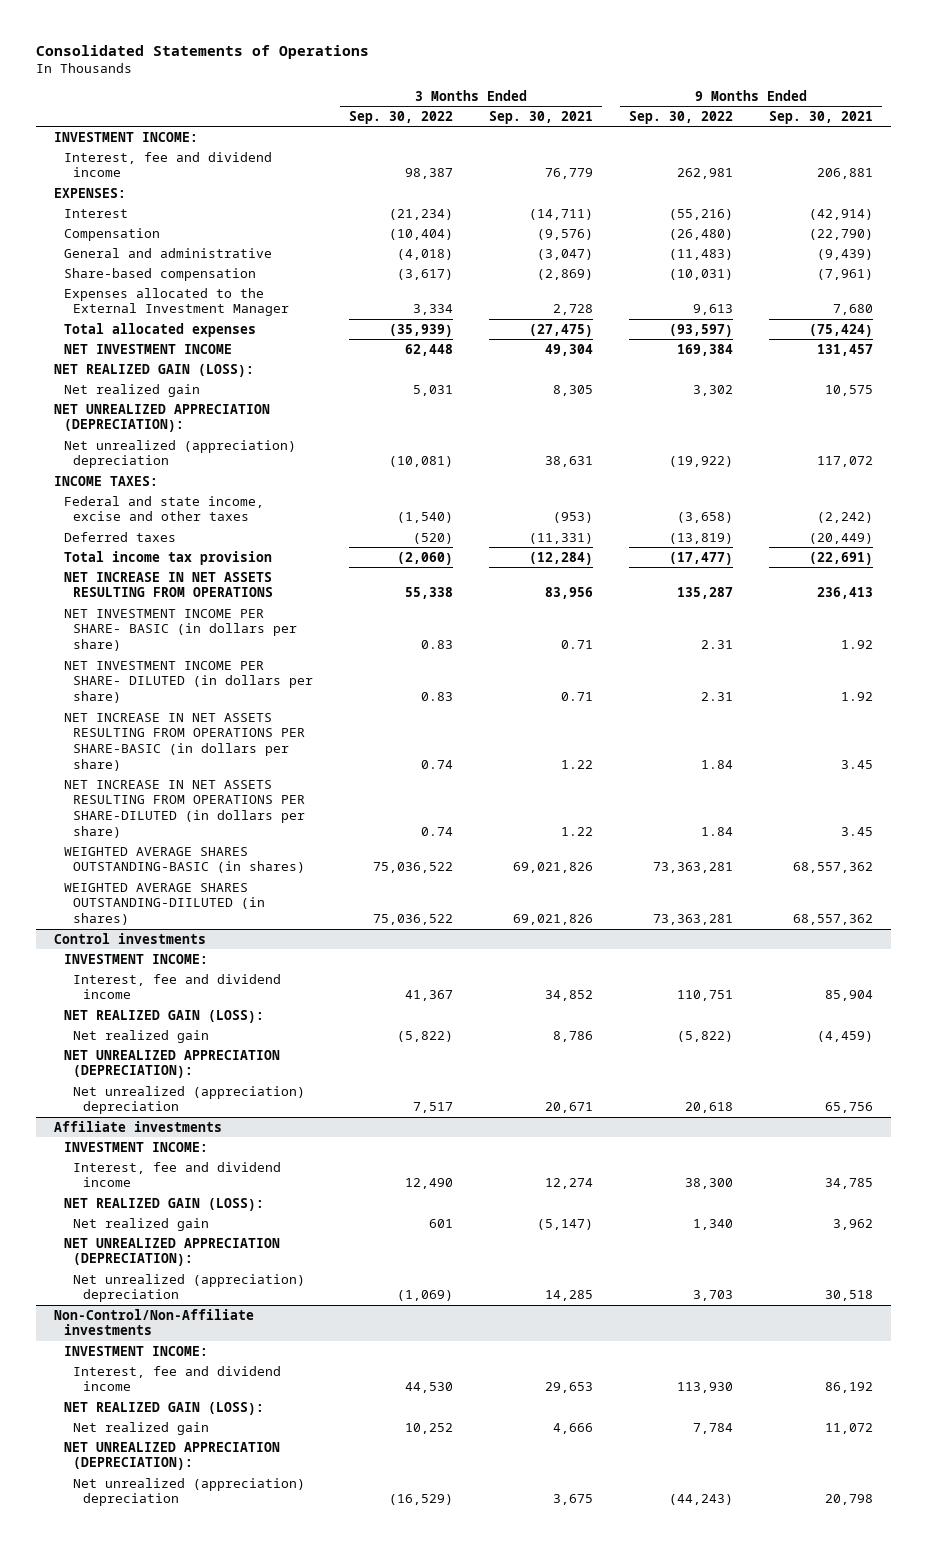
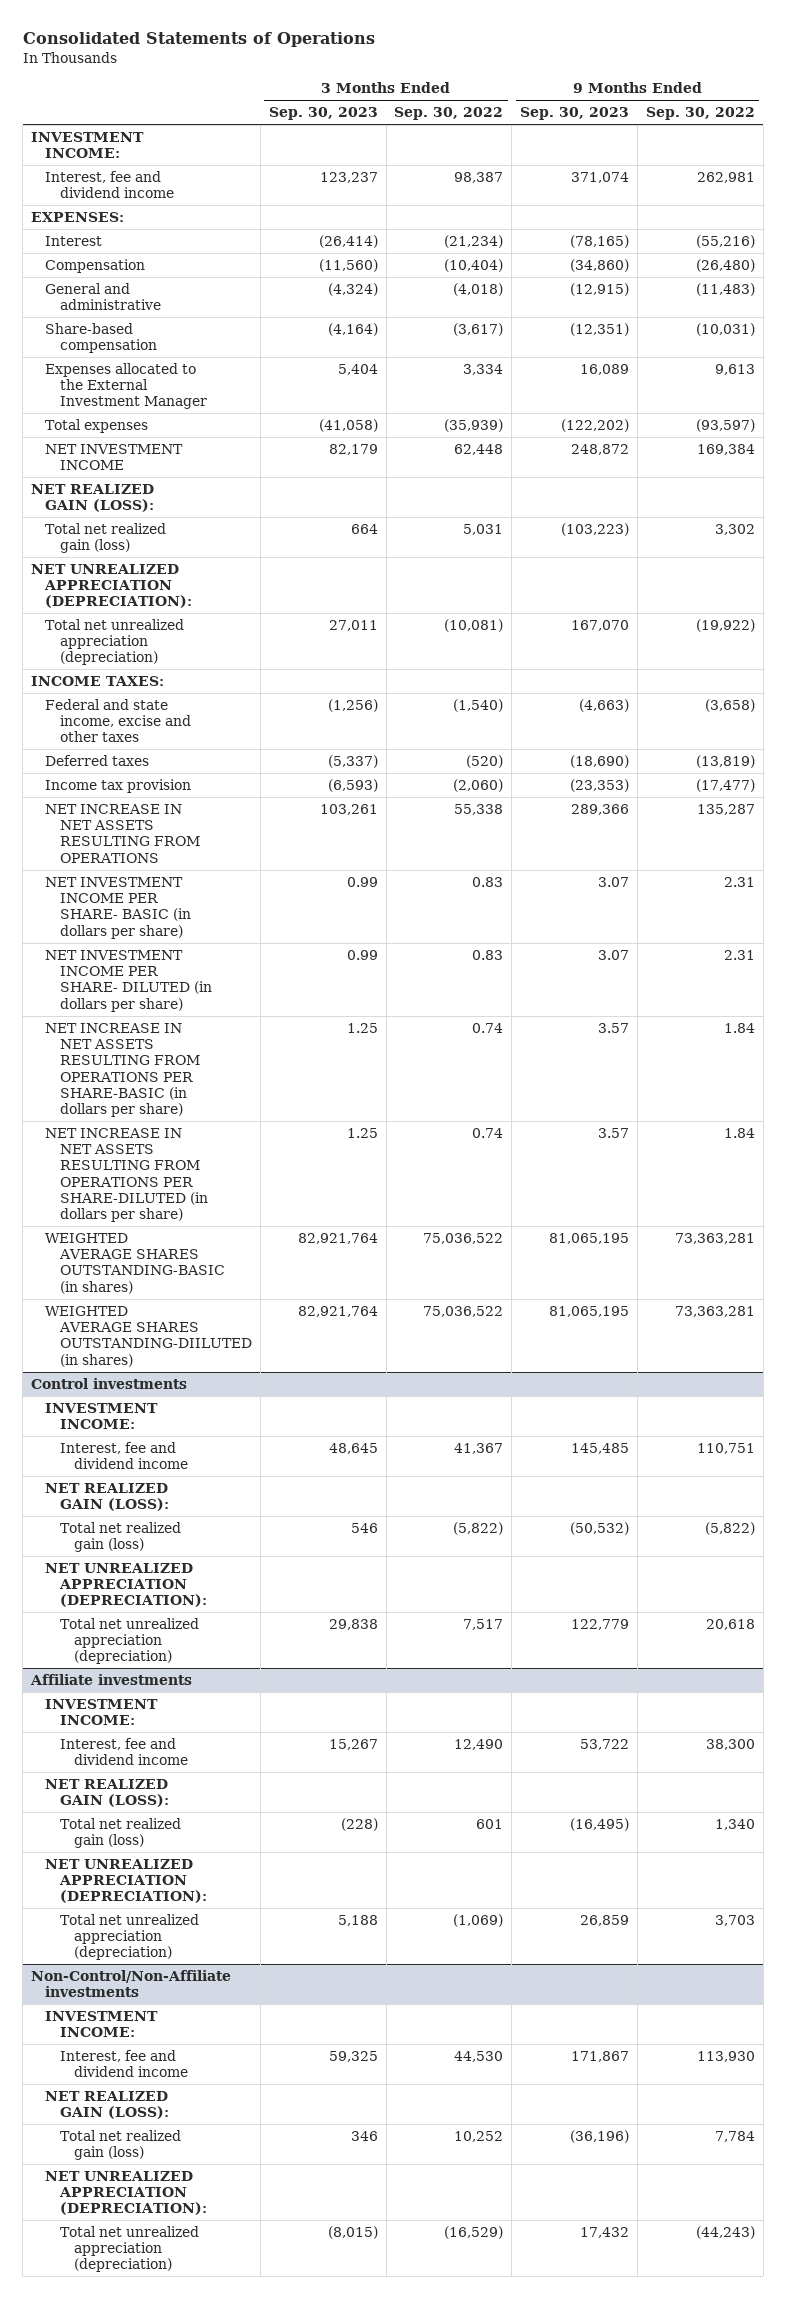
[489,110,594,124] Sep. 30, 2021 -> none
[769,110,874,124] Sep. 30, 2021 -> none
none -> [268,107,378,121] Sep. 30, 2023
none -> [520,107,630,121] Sep. 30, 2023
[63,322,256,337] Total allocated expenses -> [45,418,149,433] Total expenses
[63,383,200,397] Net realized gain -> [45,522,167,554] Total net realized gain (loss)
[63,439,296,469] Net unrealized (appreciation) depreciation -> [45,618,185,666] Total net unrealized appreciation (depreciation)
[63,550,272,565] Total income tax provision -> [45,778,192,793] Income tax provision
[73,1029,210,1043] Net realized gain -> [59,1521,181,1553] Total net realized gain (loss)
[73,1085,306,1115] Net unrealized (appreciation) depreciation -> [59,1617,199,1665] Total net unrealized appreciation (depreciation)
[73,1217,210,1231] Net realized gain -> [59,1817,181,1849] Total net realized gain (loss)
[73,1273,306,1303] Net unrealized (appreciation) depreciation -> [59,1913,199,1961] Total net unrealized appreciation (depreciation)
[73,1421,210,1435] Net realized gain -> [59,2129,181,2161] Total net realized gain (loss)
[73,1477,306,1507] Net unrealized (appreciation) depreciation -> [59,2225,199,2273] Total net unrealized appreciation (depreciation)

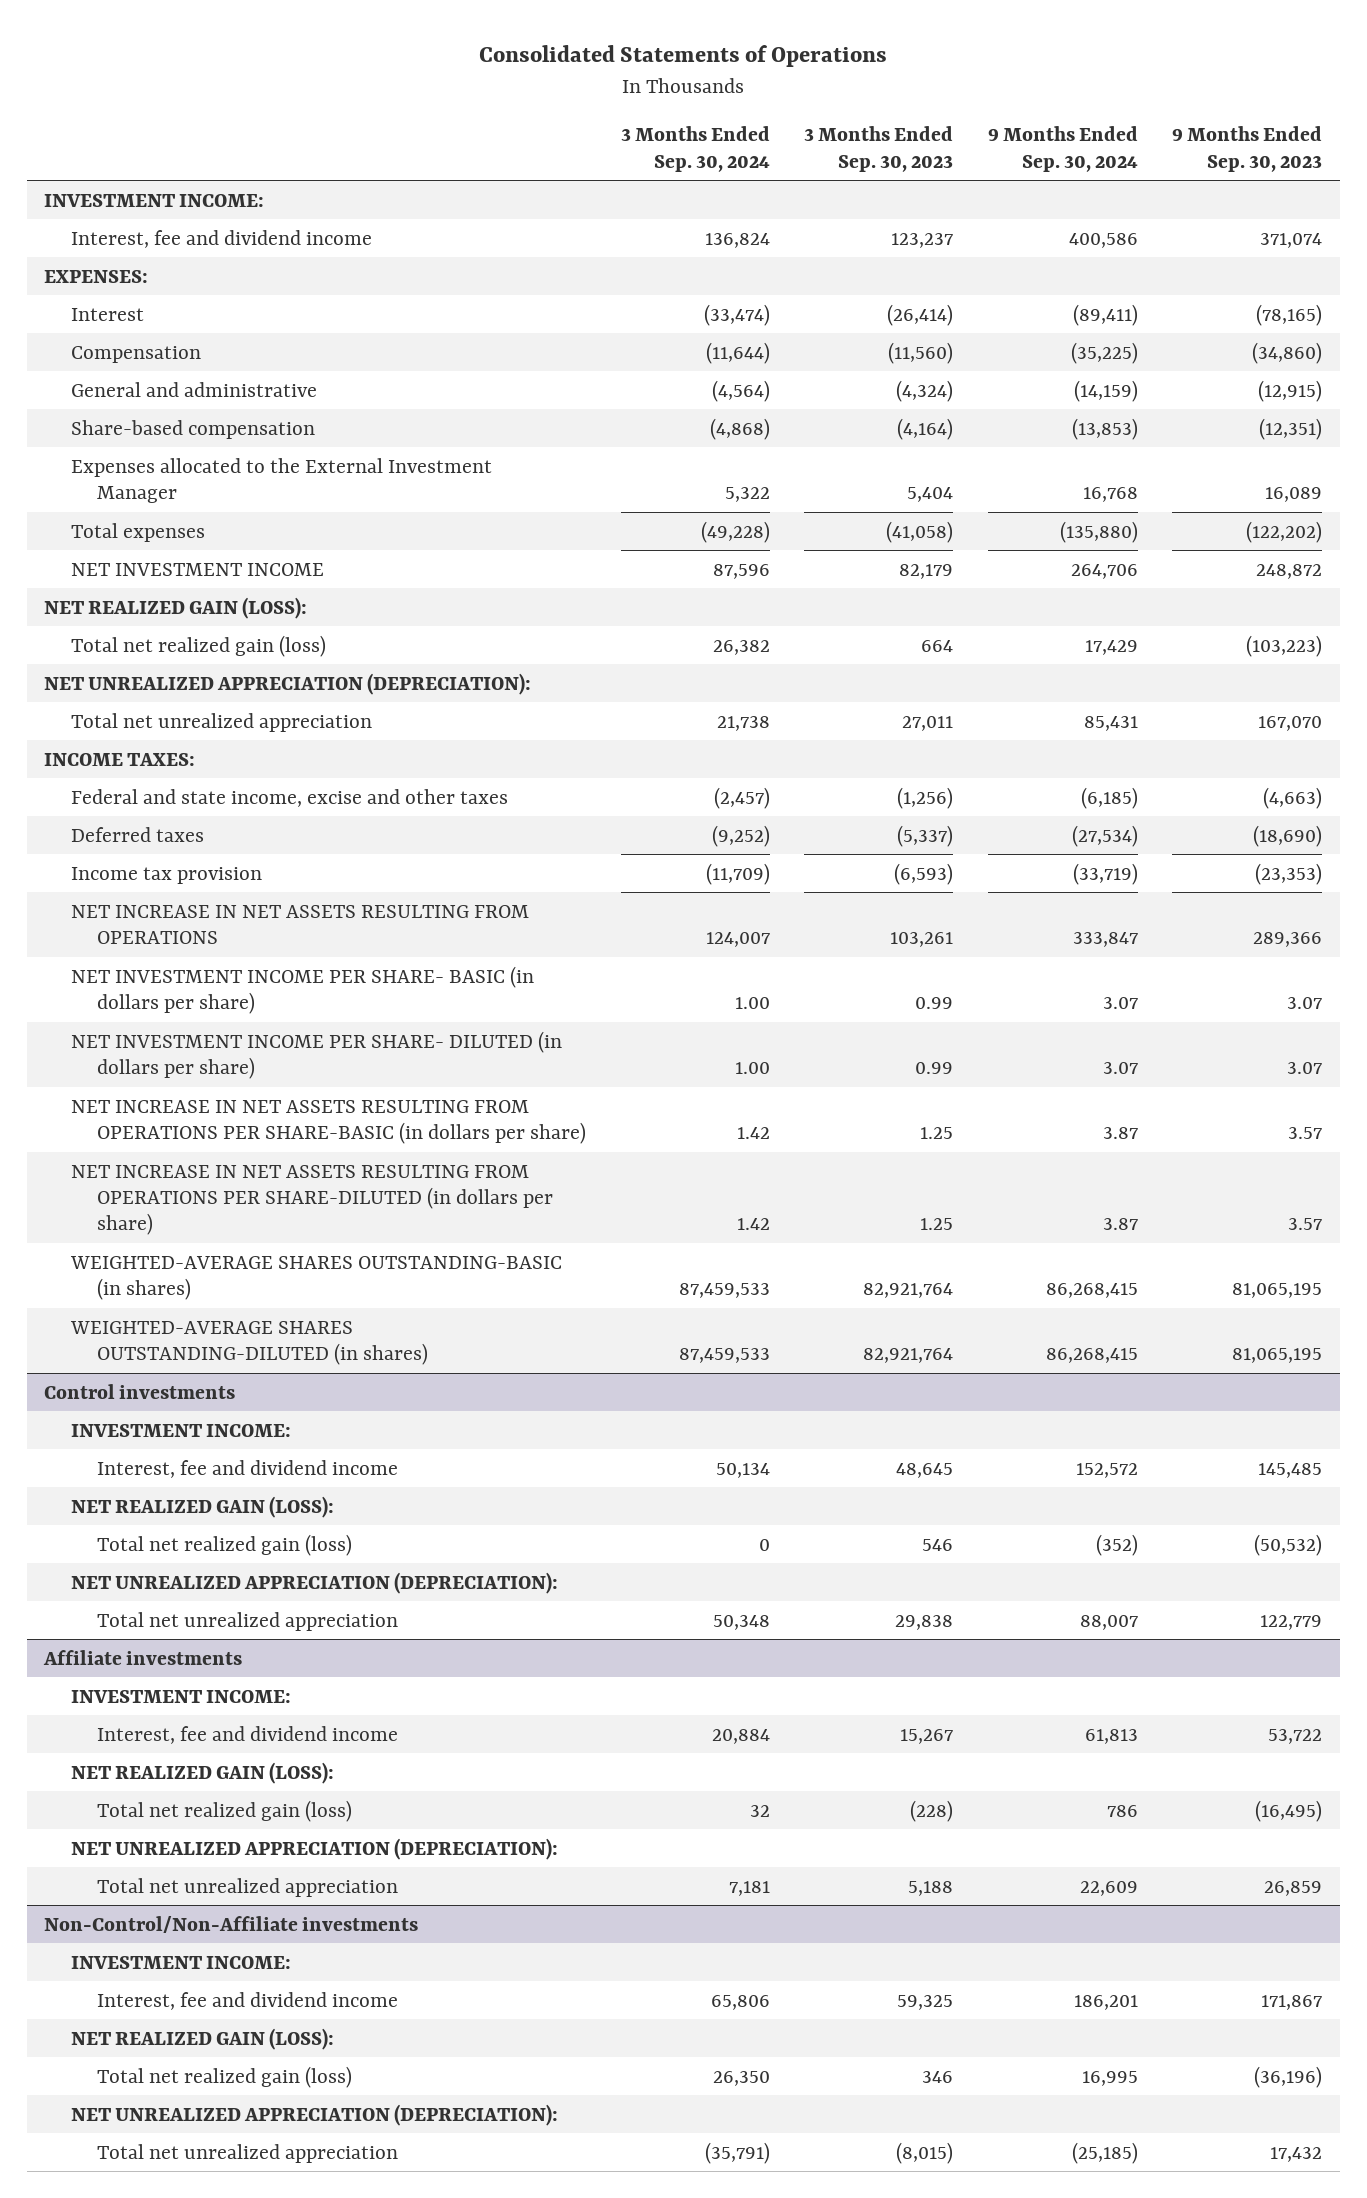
[394,107,504,121] Sep. 30, 2022 -> none
[645,107,755,121] Sep. 30, 2022 -> none
none -> [620,126,770,172] 3 Months Ended Sep. 30, 2024
none -> [987,126,1138,172] 9 Months Ended Sep. 30, 2024
[45,618,185,666] Total net unrealized appreciation (depreciation) -> [70,712,372,732] Total net unrealized appreciation
[45,1232,225,1294] WEIGHTED AVERAGE SHARES OUTSTANDING-BASIC (in shares) -> [69,1255,562,1300] WEIGHTED-AVERAGE SHARES OUTSTANDING-BASIC (in shares)
[45,1305,252,1367] WEIGHTED AVERAGE SHARES OUTSTANDING-DIILUTED (in shares) -> [69,1320,429,1365] WEIGHTED-AVERAGE SHARES OUTSTANDING-DILUTED (in shares)
[59,1617,199,1665] Total net unrealized appreciation (depreciation) -> [97,1611,399,1631] Total net unrealized appreciation
[59,1913,199,1961] Total net unrealized appreciation (depreciation) -> [97,1877,399,1897] Total net unrealized appreciation
[59,2225,199,2273] Total net unrealized appreciation (depreciation) -> [97,2143,399,2163] Total net unrealized appreciation

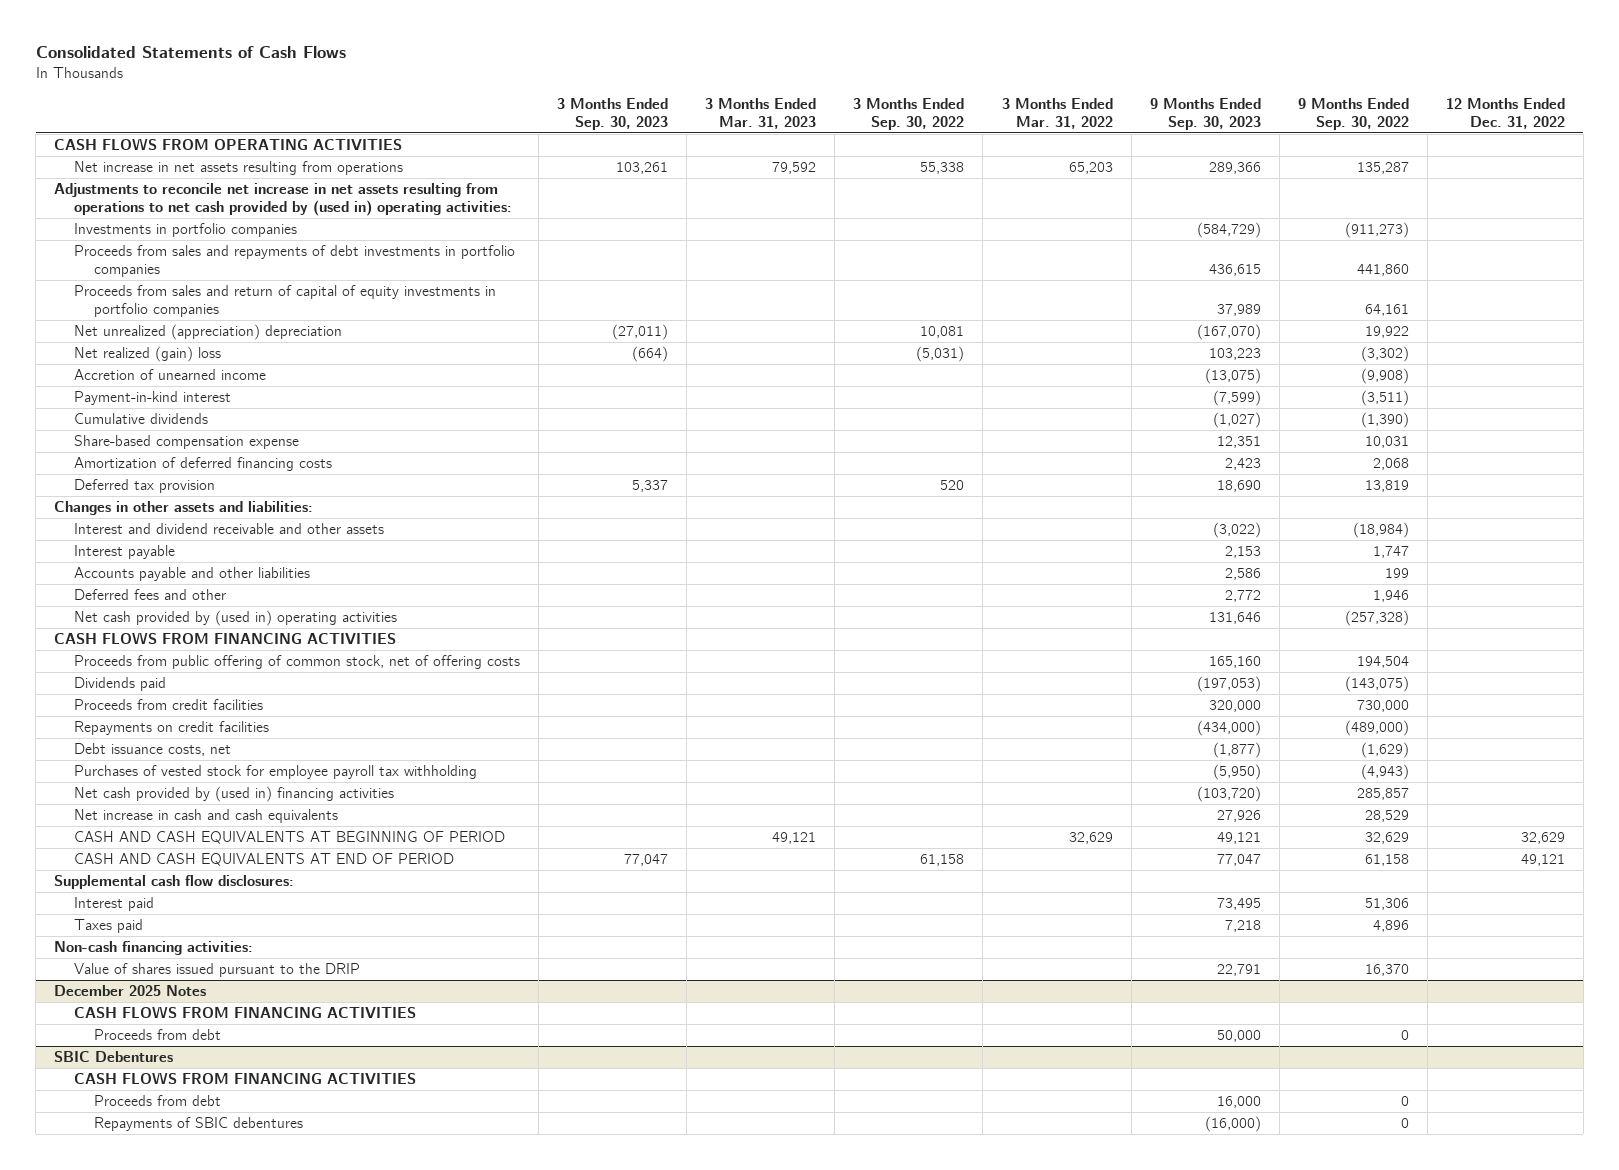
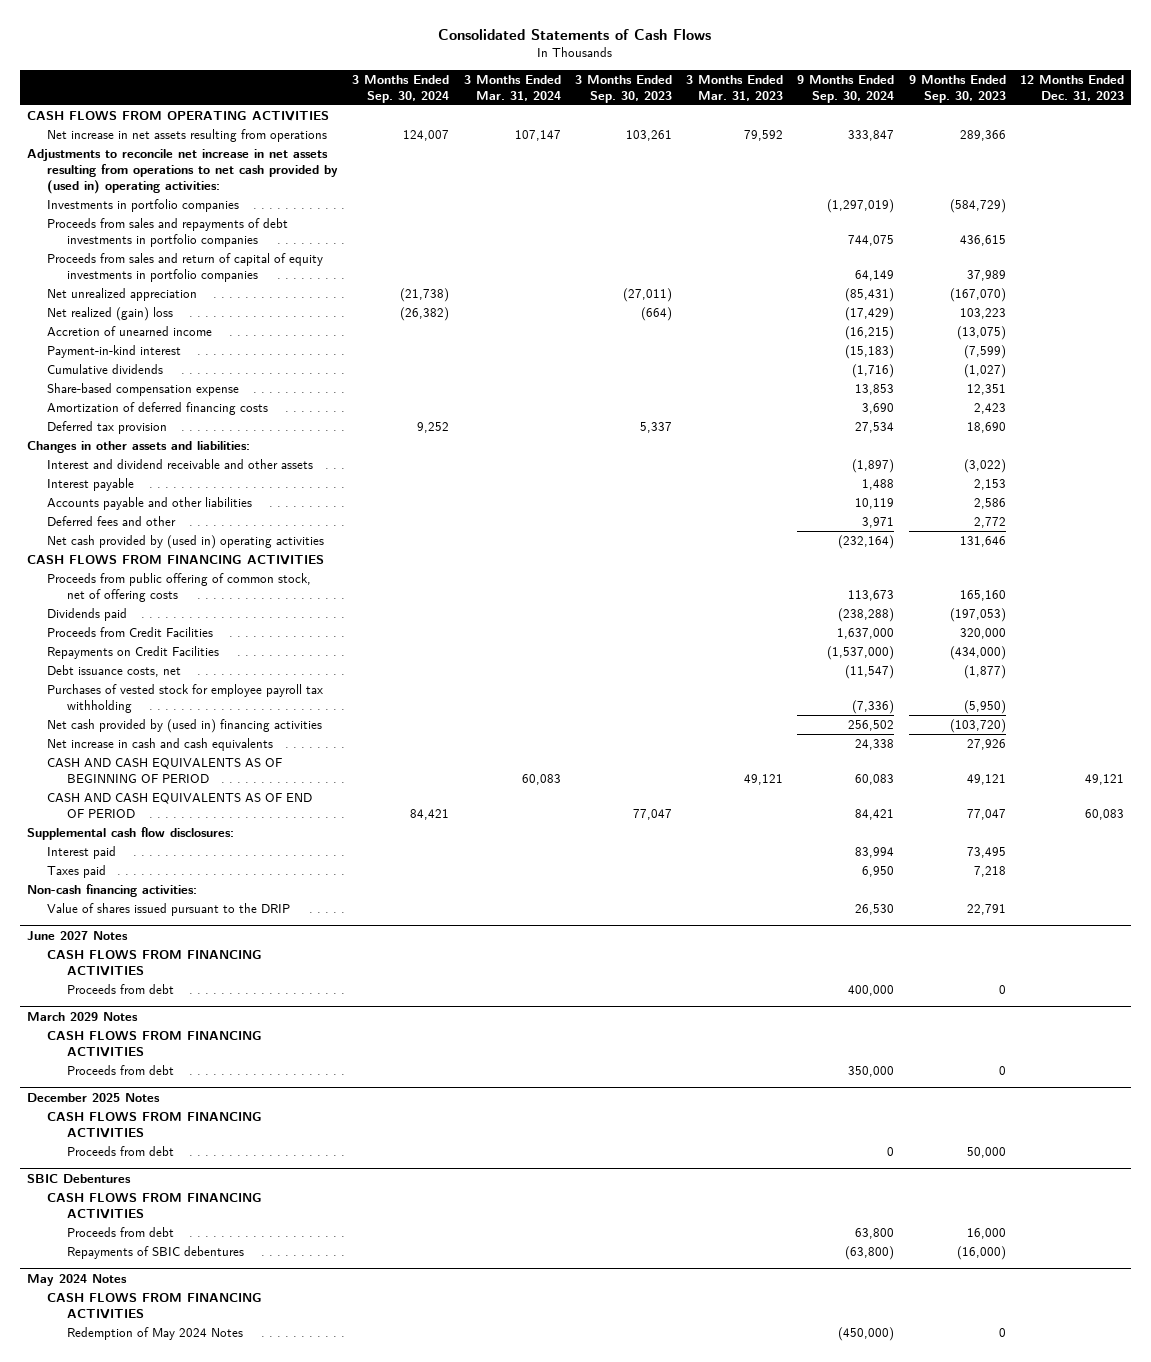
[853,98,965,130] 3 Months Ended Sep. 30, 2022 -> none
[1001,98,1113,129] 3 Months Ended Mar. 31, 2022 -> none
[1297,98,1409,130] 9 Months Ended Sep. 30, 2022 -> none
[1445,98,1565,129] 12 Months Ended Dec. 31, 2022 -> none
none -> [352,74,450,103] 3 Months Ended Sep. 30, 2024
none -> [463,74,561,101] 3 Months Ended Mar. 31, 2024
none -> [797,74,895,103] 9 Months Ended Sep. 30, 2024
none -> [1019,74,1124,101] 12 Months Ended Dec. 31, 2023
[74,324,343,341] Net unrealized (appreciation) depreciation -> [47,288,198,302] Net unrealized appreciation
[74,699,264,711] Proceeds from credit facilities -> [47,627,214,638] Proceeds from Credit Facilities
[74,721,270,736] Repayments on credit facilities -> [47,646,220,660] Repayments on Credit Facilities
[74,831,506,845] CASH AND CASH EQUIVALENTS AT BEGINNING OF PERIOD -> [47,758,283,783] CASH AND CASH EQUIVALENTS AS OF BEGINNING OF PERIOD
[74,853,455,867] CASH AND CASH EQUIVALENTS AT END OF PERIOD -> [47,793,313,818] CASH AND CASH EQUIVALENTS AS OF END OF PERIOD
none -> [26,931,128,941] June 2027 Notes
none -> [47,950,263,976] CASH FLOWS FROM FINANCING ACTIVITIES
none -> [67,984,175,995] Proceeds from debt
none -> [26,1012,138,1022] March 2029 Notes
none -> [47,1031,263,1057] CASH FLOWS FROM FINANCING ACTIVITIES
none -> [67,1065,175,1076] Proceeds from debt
none -> [26,1274,127,1287] May 2024 Notes
none -> [47,1293,263,1319] CASH FLOWS FROM FINANCING ACTIVITIES
none -> [67,1327,244,1341] Redemption of May 2024 Notes

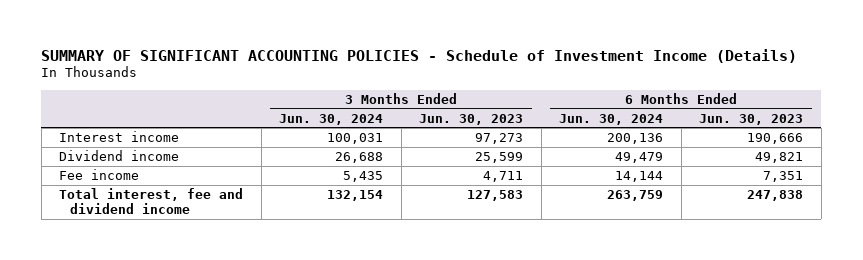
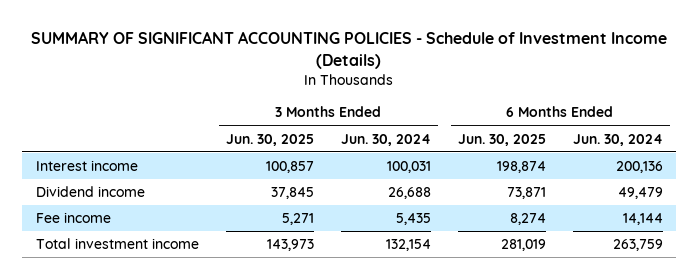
[419,113,524,125] Jun. 30, 2023 -> none
[699,113,804,125] Jun. 30, 2023 -> none
none -> [225,133,314,146] Jun. 30, 2025
none -> [457,133,546,146] Jun. 30, 2025
[59,187,244,214] Total interest, fee and dividend income -> [35,238,199,250] Total investment income

